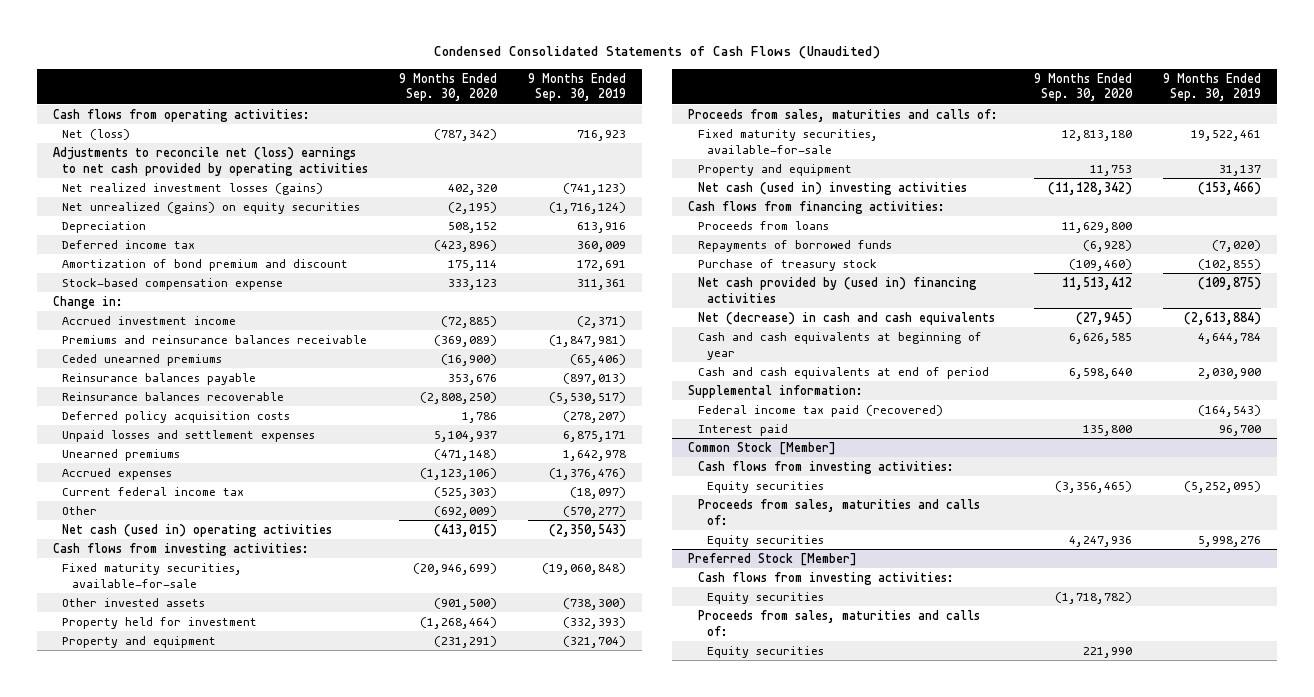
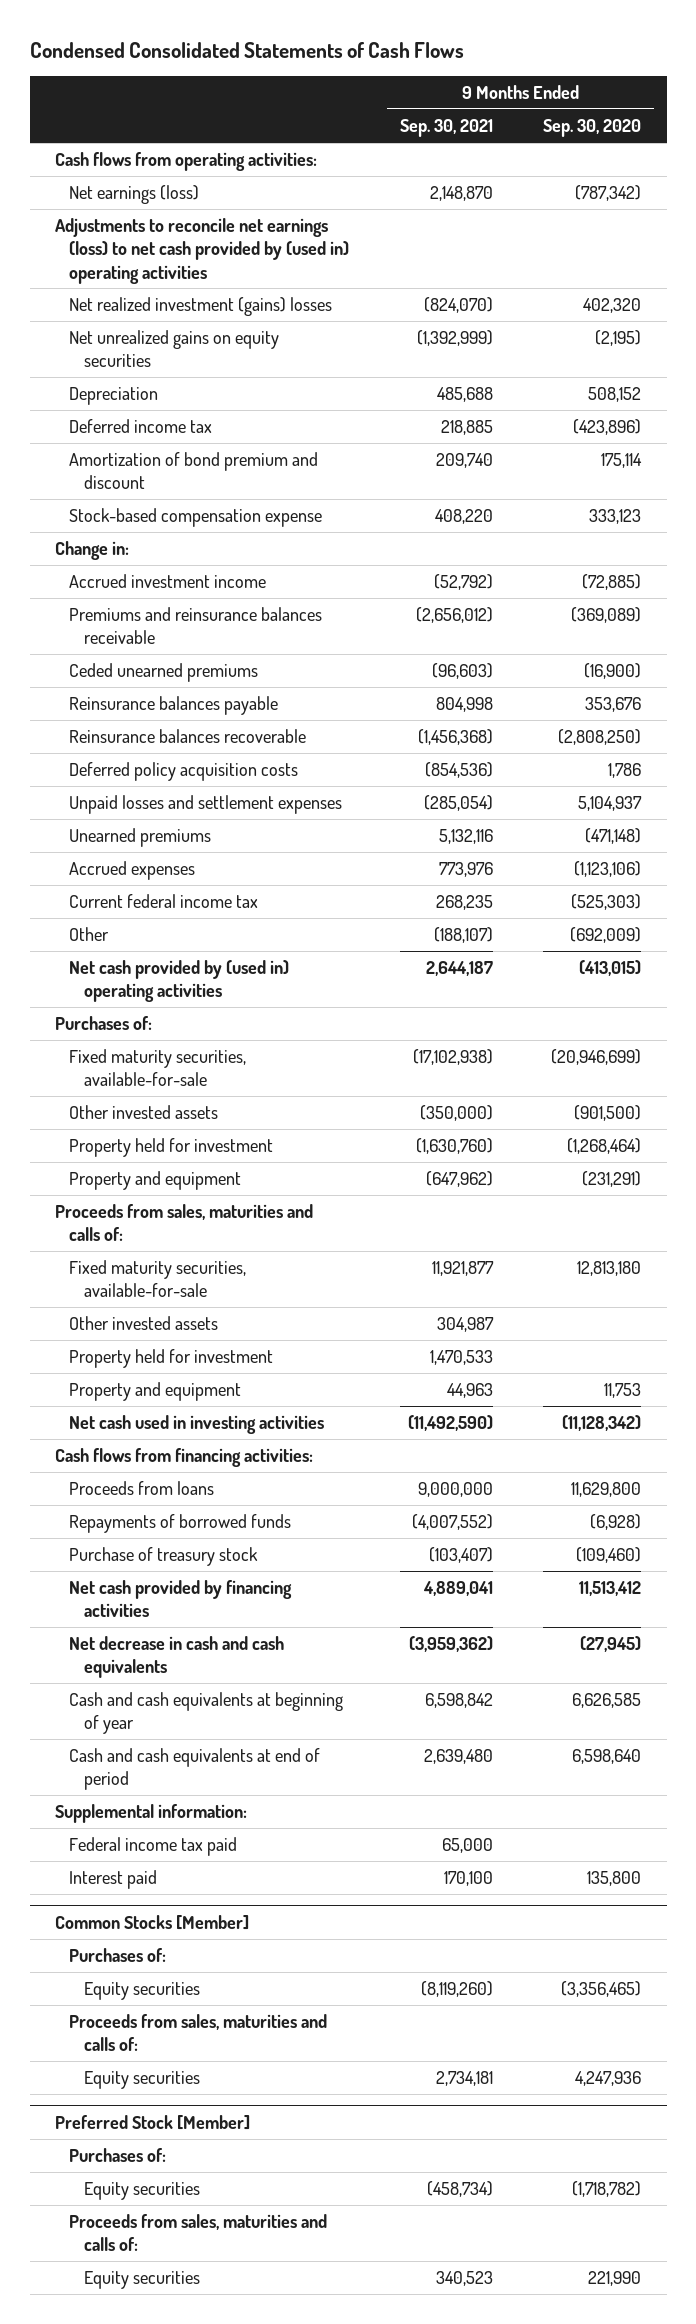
[433,46,880,60] Condensed Consolidated Statements of Cash Flows (Unaudited) -> [29,41,464,58] Condensed Consolidated Statements of Cash Flows
[528,72,627,102] 9 Months Ended Sep. 30, 2019 -> none
none -> [399,119,493,138] Sep. 30, 2021
[62,128,131,140] Net (loss) -> [69,185,200,205] Net earnings (loss)
[52,146,369,176] Adjustments to reconcile net (loss) earnings to net cash provided by operating activities -> [54,218,350,284] Adjustments to reconcile net earnings (loss) to net cash provided by (used in) operating activities
[62,182,324,195] Net realized investment losses (gains) -> [69,297,333,317] Net realized investment (gains) losses
[62,201,361,214] Net unrealized (gains) on equity securities -> [69,330,280,368] Net unrealized gains on equity securities
[52,542,309,556] Cash flows from investing activities: -> none
[62,523,333,537] Net cash (used in) operating activities -> [69,960,290,1003] Net cash provided by (used in) operating activities
none -> [54,1016,152,1031] Purchases of:
none -> [69,1316,219,1331] Other invested assets
none -> [69,1349,274,1369] Property held for investment
[697,181,967,195] Net cash (used in) investing activities -> [69,1415,325,1435] Net cash used in investing activities
[697,276,977,303] Net cash provided by (used in) financing activities -> [69,1580,293,1618] Net cash provided by financing activities
[697,311,995,325] Net (decrease) in cash and cash equivalents -> [69,1636,285,1679] Net decrease in cash and cash equivalents
[697,404,943,417] Federal income tax paid (recovered) -> [69,1837,238,1857] Federal income tax paid
[697,460,954,474] Cash flows from investing activities: -> none
[687,441,836,455] Common Stock [Member] -> [54,1914,249,1930] Common Stocks [Member]
none -> [69,1948,167,1963] Purchases of:
[697,571,954,585] Cash flows from investing activities: -> none
none -> [69,2148,167,2163] Purchases of:

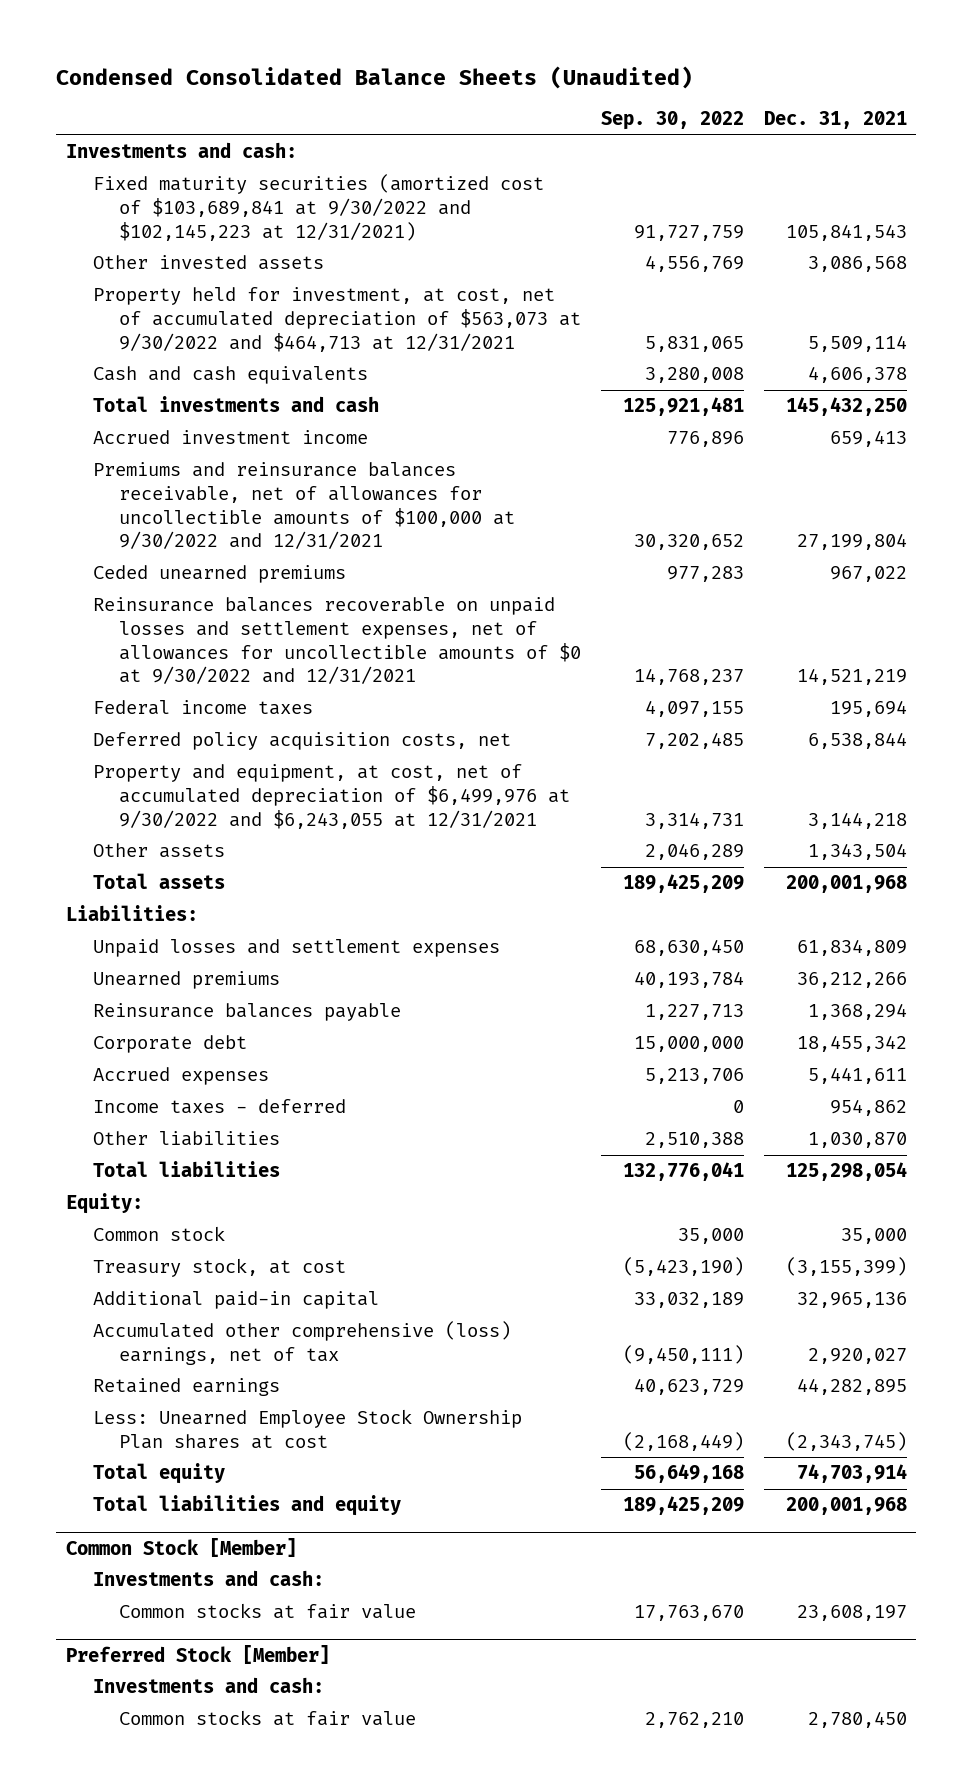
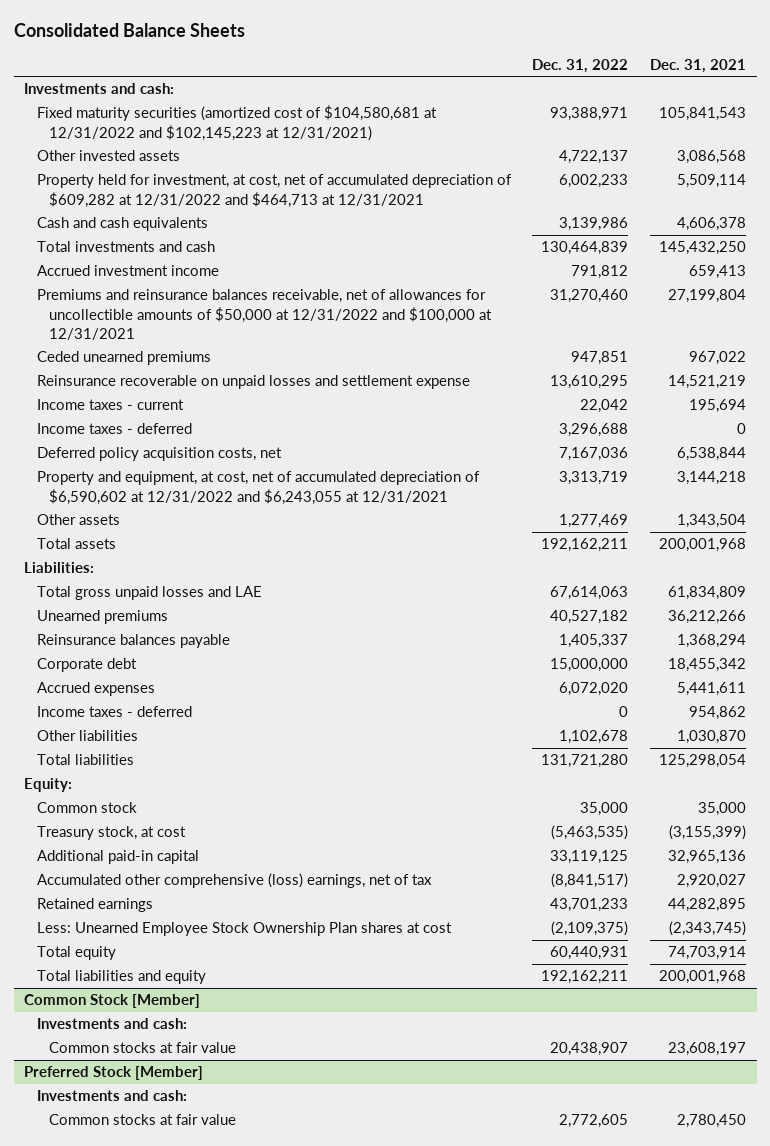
[56,65,694,89] Condensed Consolidated Balance Sheets (Unaudited) -> [13,23,245,38] Consolidated Balance Sheets
[601,111,745,131] Sep. 30, 2022 -> none
none -> [532,58,629,73] Dec. 31, 2022
[92,174,544,241] Fixed maturity securities (amortized cost of $103,689,841 at 9/30/2022 and $102,145,223 at 12/31/2021) -> [36,105,437,141] Fixed maturity securities (amortized cost of $104,580,681 at 12/31/2022 and $102,145,223 at 12/31/2021)
[92,287,582,352] Property held for investment, at cost, net of accumulated depreciation of $563,073 at 9/30/2022 and $464,713 at 12/31/2021 -> [36,174,512,208] Property held for investment, at cost, net of accumulated depreciation of $609,282 at 12/31/2022 and $464,713 at 12/31/2021
[92,462,516,550] Premiums and reinsurance balances receivable, net of allowances for uncollectible amounts of $100,000 at 9/30/2022 and 12/31/2021 -> [36,289,493,340] Premiums and reinsurance balances receivable, net of allowances for uncollectible amounts of $50,000 at 12/31/2022 and $100,000 at 12/31/2021
[92,597,582,685] Reinsurance balances recoverable on unpaid losses and settlement expenses, net of allowances for uncollectible amounts of $0 at 9/30/2022 and 12/31/2021 -> [36,375,470,390] Reinsurance recoverable on unpaid losses and settlement expense
[92,700,313,716] Federal income taxes -> [36,399,184,411] Income taxes - current
none -> [36,423,192,435] Income taxes - deferred
[92,764,571,829] Property and equipment, at cost, net of accumulated depreciation of $6,499,976 at 9/30/2022 and $6,243,055 at 12/31/2021 -> [36,471,480,505] Property and equipment, at cost, net of accumulated depreciation of $6,590,602 at 12/31/2022 and $6,243,055 at 12/31/2021
[92,939,500,958] Unpaid losses and settlement expenses -> [36,586,262,601] Total gross unpaid losses and LAE

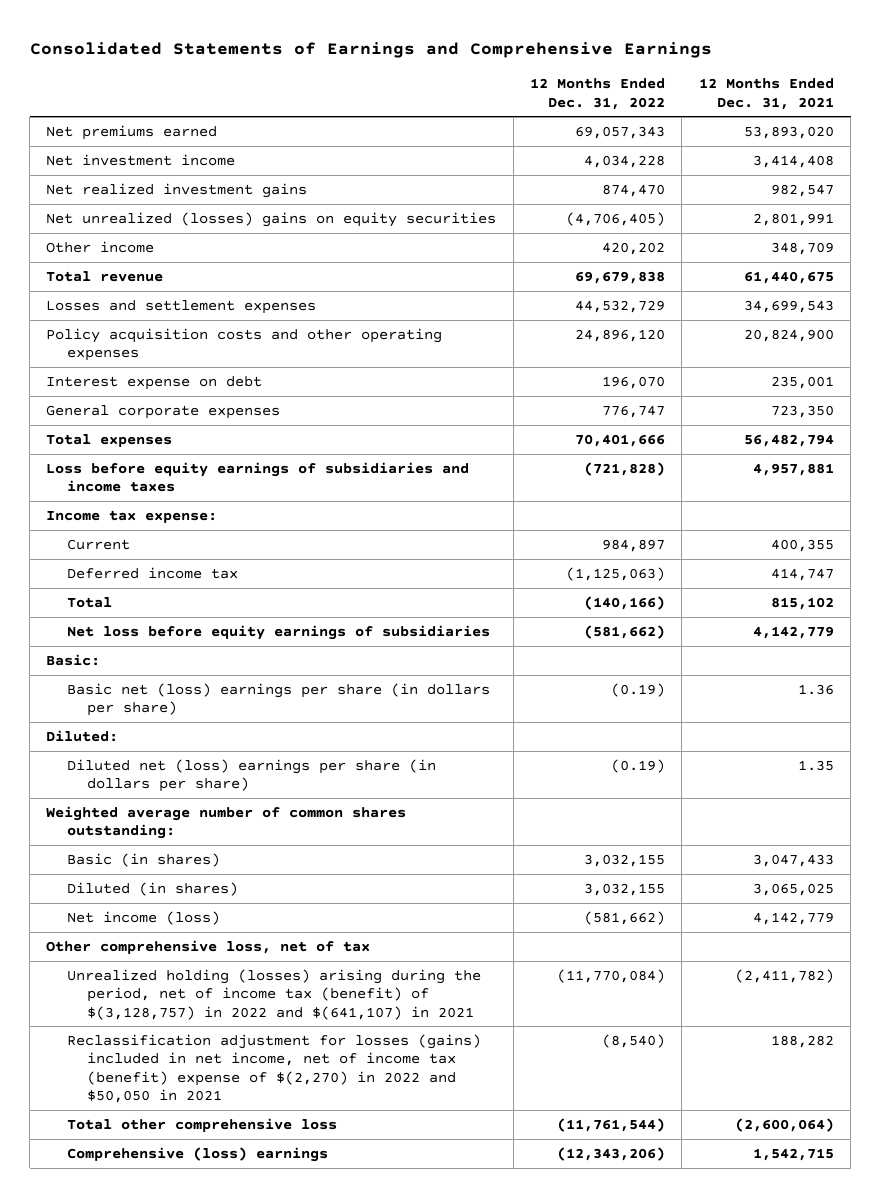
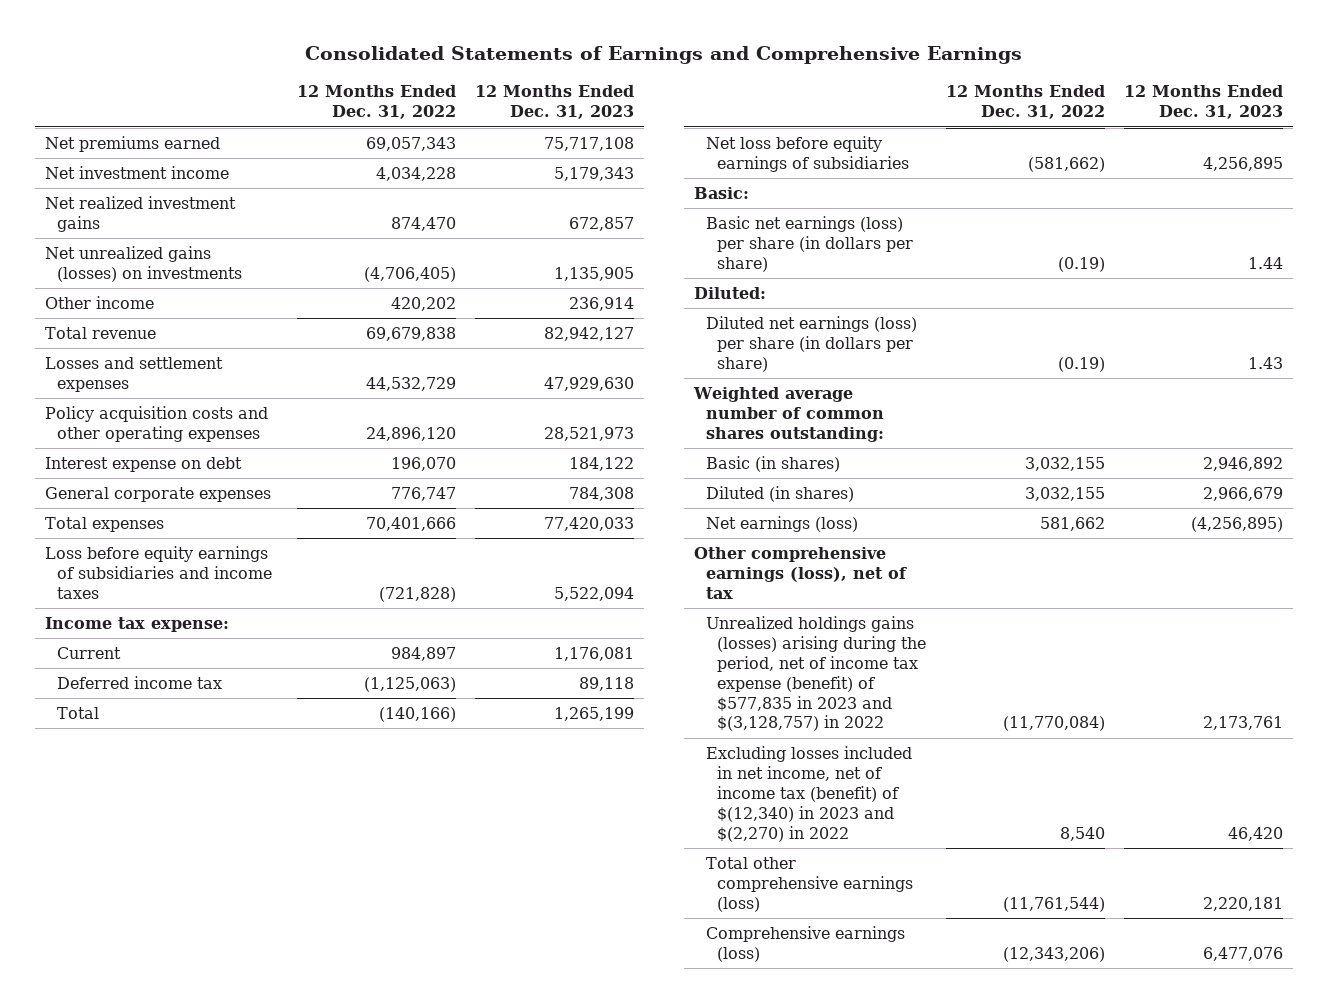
[698,78,834,110] 12 Months Ended Dec. 31, 2021 -> none
none -> [475,85,635,120] 12 Months Ended Dec. 31, 2023
[46,211,497,227] Net unrealized (losses) gains on equity securities -> [45,246,242,282] Net unrealized gains (losses) on investments
[66,682,490,717] Basic net (loss) earnings per share (in dollars per share) -> [705,216,914,272] Basic net earnings (loss) per share (in dollars per share)
[66,758,436,793] Diluted net (loss) earnings per share (in dollars per share) -> [705,316,917,372] Diluted net earnings (loss) per share (in dollars per share)
[66,910,220,925] Net income (loss) -> [705,516,858,533] Net earnings (loss)
[584,910,666,925] (581,662) -> [1039,517,1105,532] 581,662
[46,939,371,954] Other comprehensive loss, net of tax -> [694,547,907,599] Other comprehensive earnings (loss), net of tax
[66,968,481,1020] Unrealized holding (losses) arising during the period, net of income tax (benefit) of $(3,128,757) in 2022 and $(641,107) in 2021 -> [705,616,927,732] Unrealized holdings gains (losses) arising during the period, net of income tax expense (benefit) of $577,835 in 2023 and $(3,128,757) in 2022
[66,1033,481,1104] Reclassification adjustment for losses (gains) included in net income, net of income tax (benefit) expense of $(2,270) in 2022 and $50,050 in 2021 -> [705,746,912,842] Excluding losses included in net income, net of income tax (benefit) of $(12,340) in 2023 and $(2,270) in 2022
[602,1033,666,1048] (8,540) -> [1059,826,1105,841] 8,540
[66,1117,337,1132] Total other comprehensive loss -> [705,857,914,912] Total other comprehensive earnings (loss)
[66,1146,328,1162] Comprehensive (loss) earnings -> [705,926,905,962] Comprehensive earnings (loss)

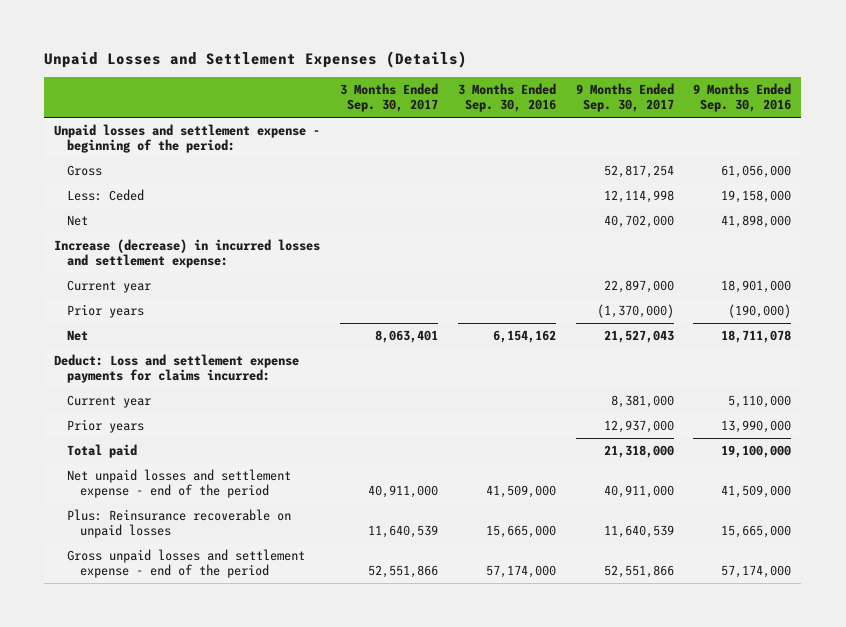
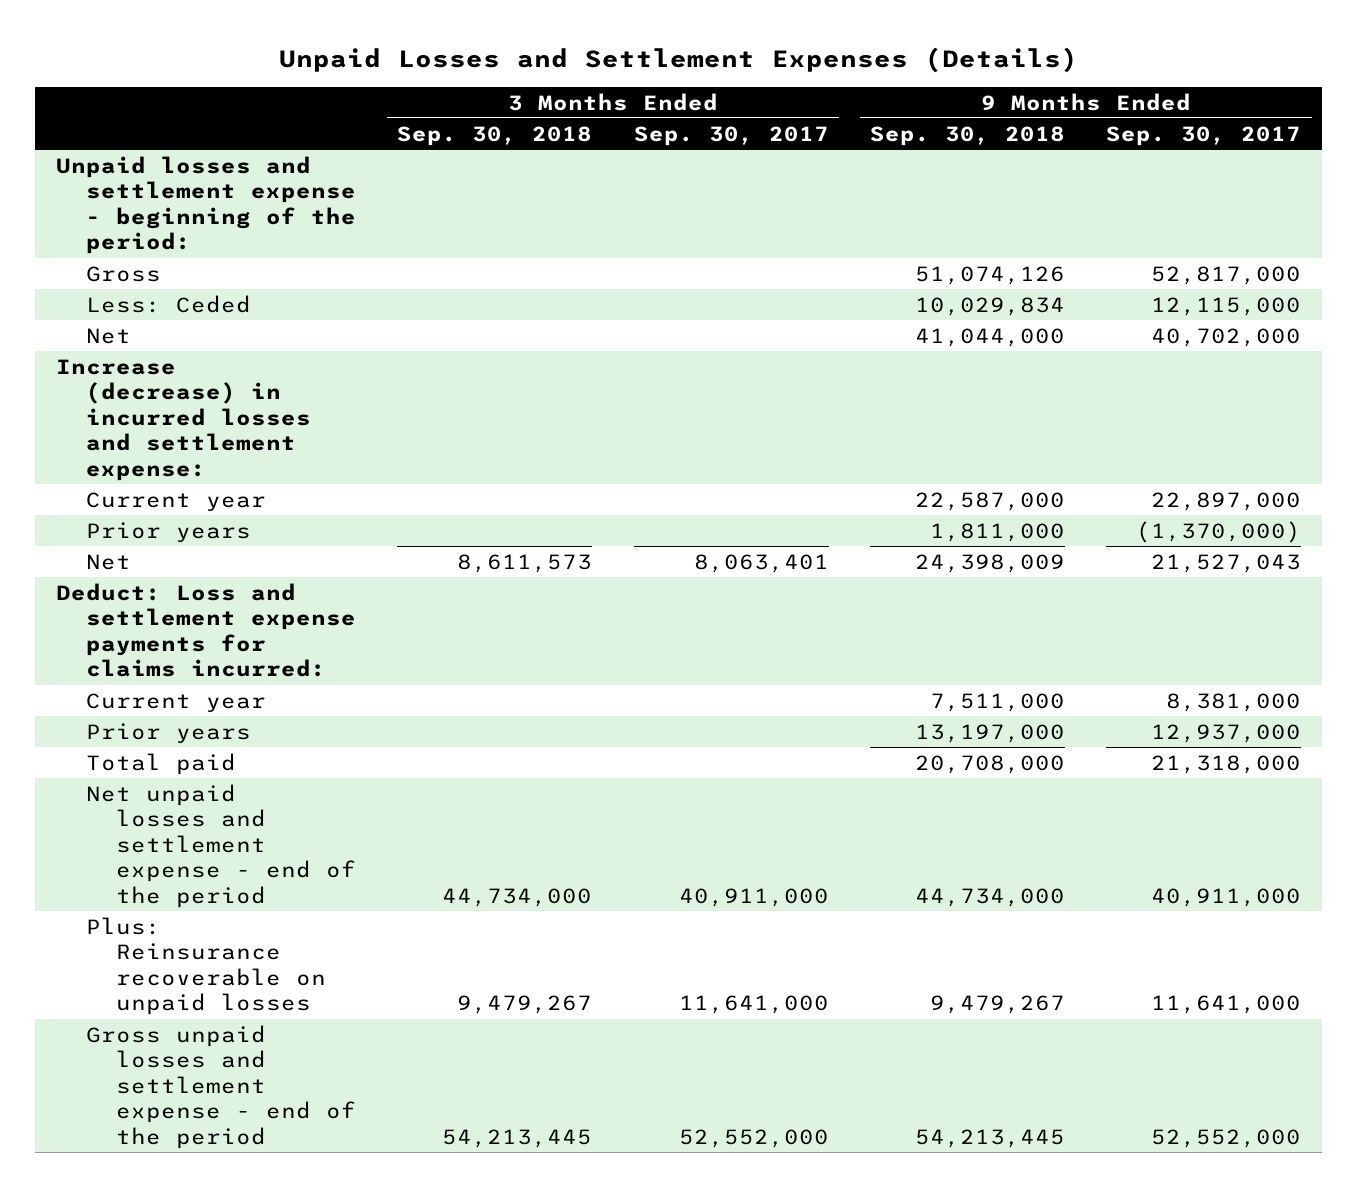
[457,83,556,113] 3 Months Ended Sep. 30, 2016 -> none
[693,83,792,113] 9 Months Ended Sep. 30, 2016 -> none
none -> [397,125,593,146] Sep. 30, 2018
none -> [870,125,1066,146] Sep. 30, 2018
[603,164,674,178] 52,817,254 -> [1151,265,1302,285] 52,817,000
[603,189,674,203] 12,114,998 -> [1151,296,1302,316] 12,115,000
[368,525,439,539] 11,640,539 -> [678,995,829,1015] 11,641,000
[603,525,674,539] 11,640,539 -> [1151,995,1302,1015] 11,641,000
[368,565,439,579] 52,551,866 -> [678,1128,829,1148] 52,552,000
[603,565,674,579] 52,551,866 -> [1151,1128,1302,1148] 52,552,000

